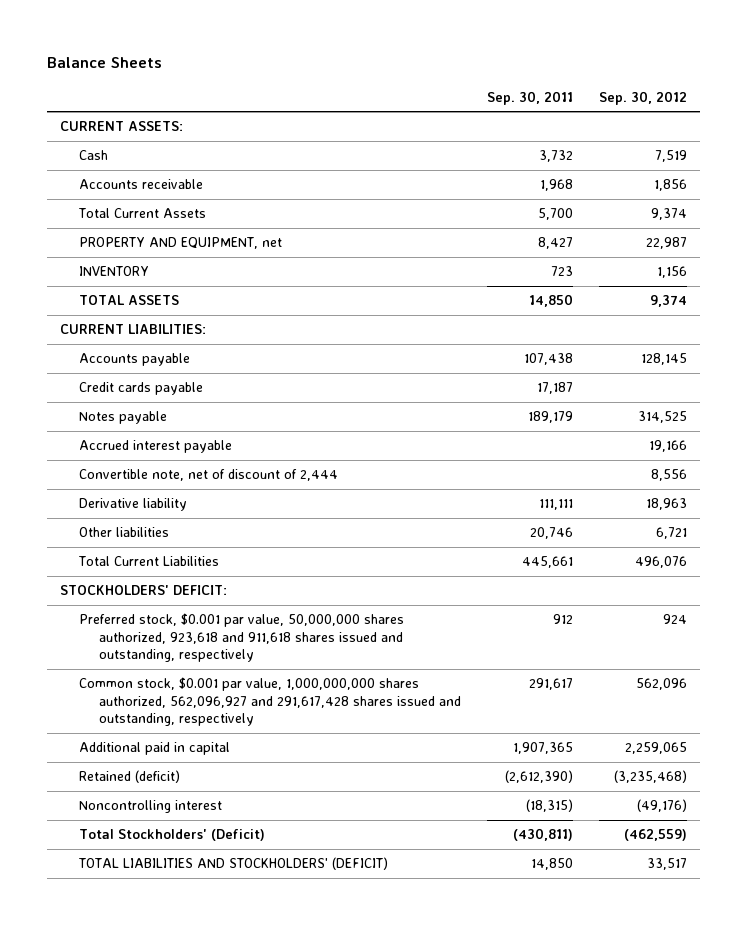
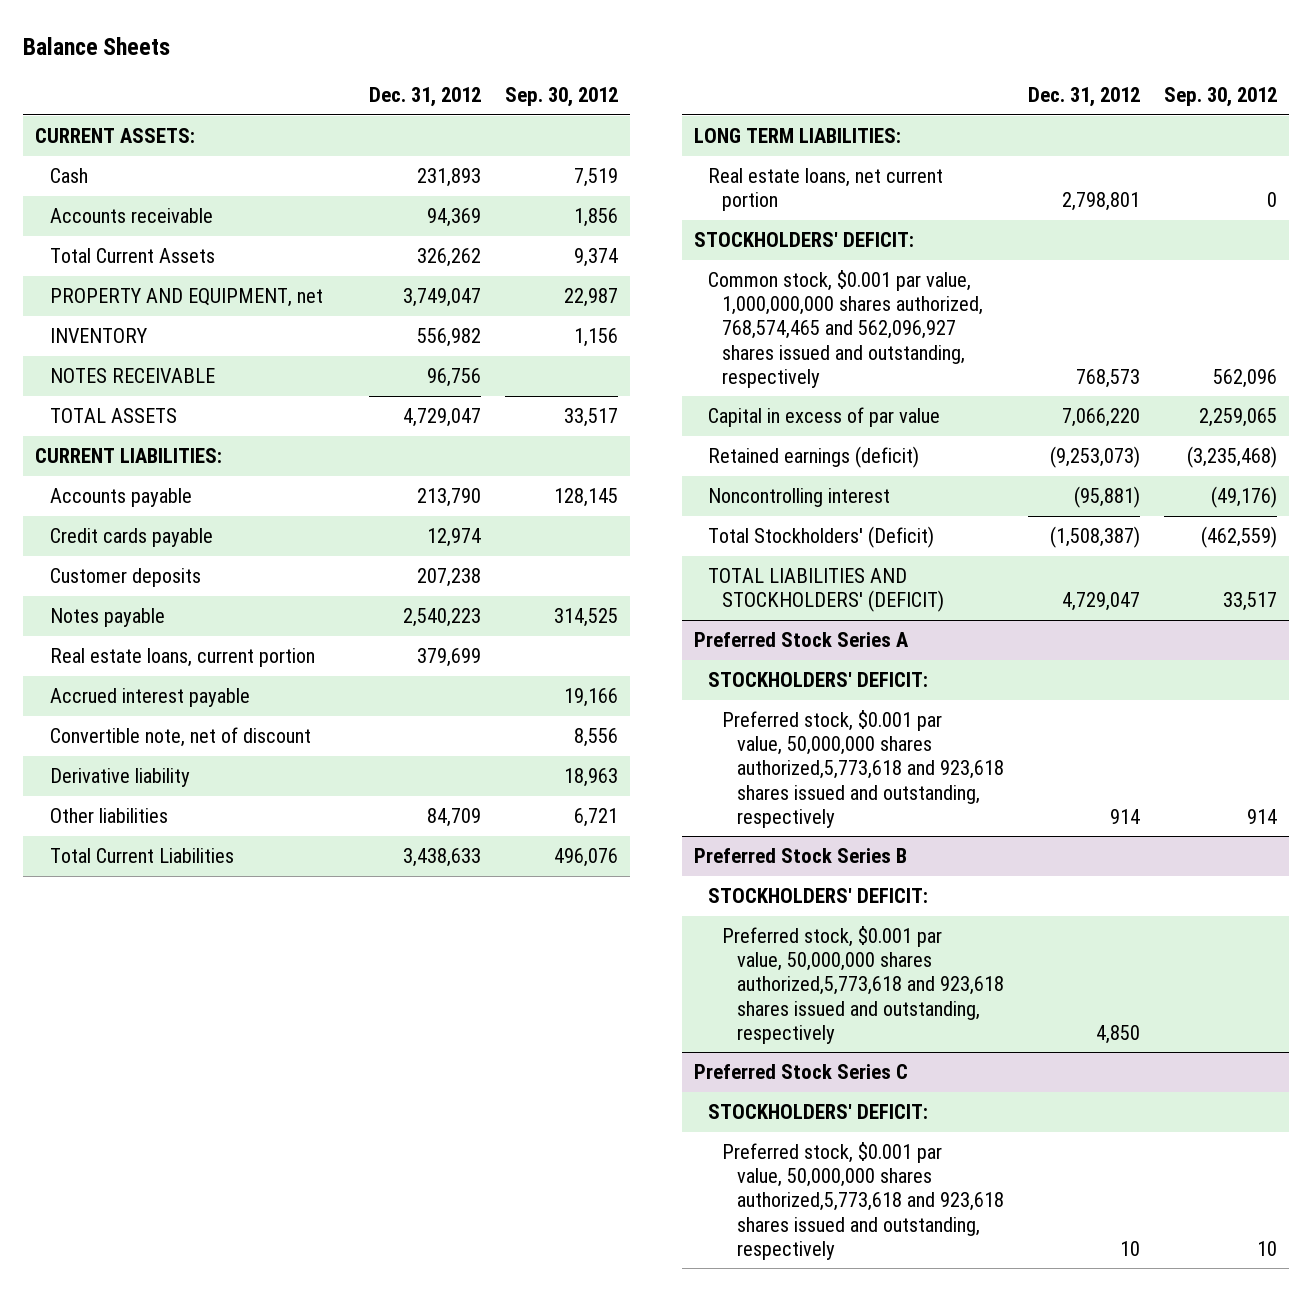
[487,90,574,105] Sep. 30, 2011 -> none
none -> [369,87,482,108] Dec. 31, 2012
none -> [49,368,215,384] NOTES RECEIVABLE
[649,295,687,308] 9,374 -> [564,408,619,428] 33,517
none -> [49,568,201,588] Customer deposits
none -> [49,648,315,668] Real estate loans, current portion
[79,469,339,482] Convertible note, net of discount of 2,444 -> [49,727,311,748] Convertible note, net of discount
none -> [693,128,901,144] LONG TERM LIABILITIES:
none -> [708,168,944,212] Real estate loans, net current portion
[79,613,405,663] Preferred stock, $0.001 par value, 50,000,000 shares authorized, 923,618 and 911,618 shares issued and outstanding, respectively -> none
[79,677,462,727] Common stock, $0.001 par value, 1,000,000,000 shares authorized, 562,096,927 and 291,617,428 shares issued and outstanding, respectively -> [708,270,984,388] Common stock, $0.001 par value, 1,000,000,000 shares authorized, 768,574,465 and 562,096,927 shares issued and outstanding, respectively
[79,742,231,756] Additional paid in capital -> [708,407,941,428] Capital in excess of par value
[79,770,181,784] Retained (deficit) -> [708,446,920,469] Retained earnings (deficit)
none -> [693,632,909,648] Preferred Stock Series A
none -> [708,672,929,688] STOCKHOLDERS' DEFICIT:
none -> [722,710,1004,828] Preferred stock, $0.001 par value, 50,000,000 shares authorized,5,773,618 and 923,618 shares issued and outstanding, respectively
none -> [693,848,907,864] Preferred Stock Series B
none -> [708,888,929,904] STOCKHOLDERS' DEFICIT:
none -> [722,926,1004,1044] Preferred stock, $0.001 par value, 50,000,000 shares authorized,5,773,618 and 923,618 shares issued and outstanding, respectively
none -> [693,1064,908,1080] Preferred Stock Series C
none -> [708,1104,929,1120] STOCKHOLDERS' DEFICIT:
none -> [722,1142,1004,1260] Preferred stock, $0.001 par value, 50,000,000 shares authorized,5,773,618 and 923,618 shares issued and outstanding, respectively

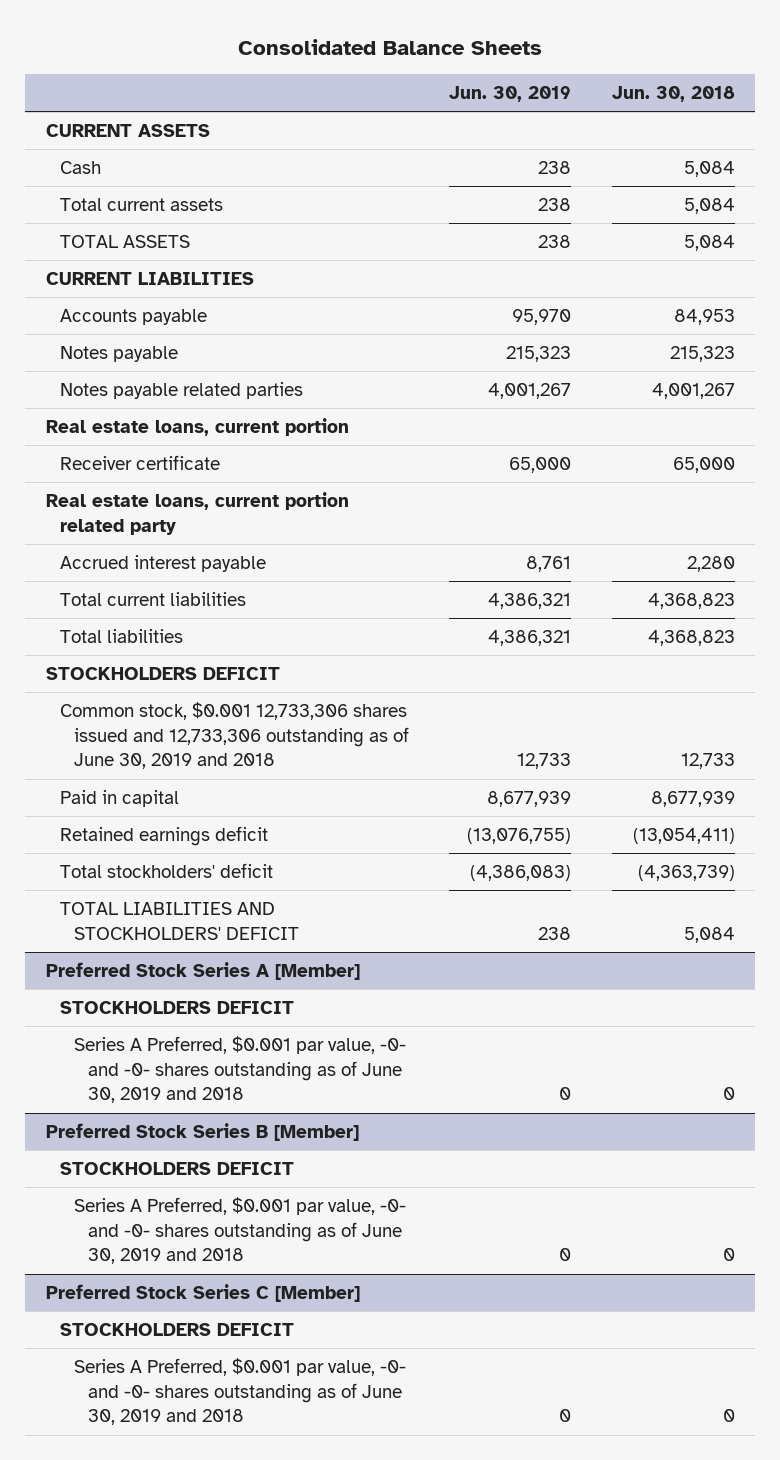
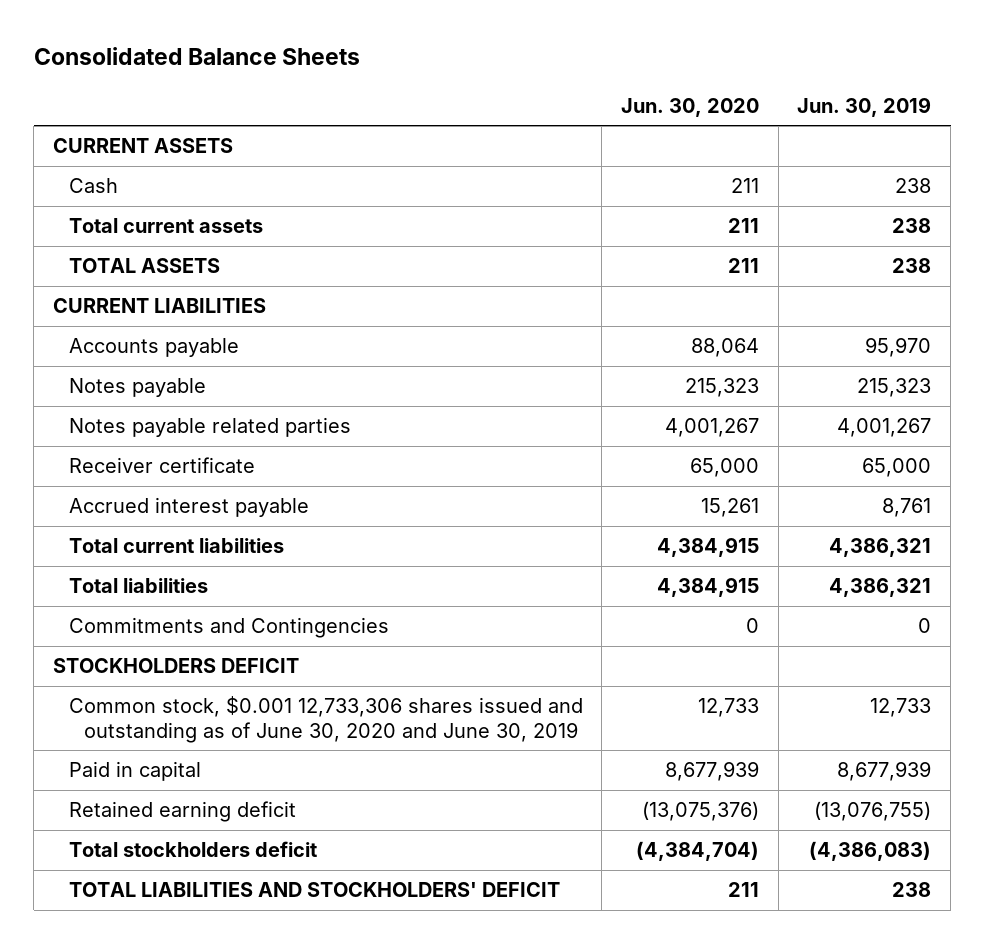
[611,86,735,103] Jun. 30, 2018 -> none
none -> [621,97,760,117] Jun. 30, 2020
[45,418,349,437] Real estate loans, current portion -> none
[45,492,349,535] Real estate loans, current portion related party -> none
none -> [68,617,389,639] Commitments and Contingencies
[59,702,409,770] Common stock, $0.001 12,733,306 shares issued and 12,733,306 outstanding as of June 30, 2019 and 2018 -> [68,696,583,743] Common stock, $0.001 12,733,306 shares issued and outstanding as of June 30, 2020 and June 30, 2019
[59,826,268,847] Retained earnings deficit -> [68,801,296,823] Retained earning deficit
[59,863,273,879] Total stockholders' deficit -> [68,841,317,858] Total stockholders deficit
[45,962,360,981] Preferred Stock Series A [Member] -> none
[59,1001,294,1015] STOCKHOLDERS DEFICIT -> none
[73,1036,406,1104] Series A Preferred, $0.001 par value, -0- and -0- shares outstanding as of June 30, 2019 and 2018 -> none
[45,1123,359,1142] Preferred Stock Series B [Member] -> none
[59,1162,294,1176] STOCKHOLDERS DEFICIT -> none
[73,1197,406,1265] Series A Preferred, $0.001 par value, -0- and -0- shares outstanding as of June 30, 2019 and 2018 -> none
[45,1284,360,1303] Preferred Stock Series C [Member] -> none
[59,1323,294,1337] STOCKHOLDERS DEFICIT -> none
[73,1358,406,1426] Series A Preferred, $0.001 par value, -0- and -0- shares outstanding as of June 30, 2019 and 2018 -> none

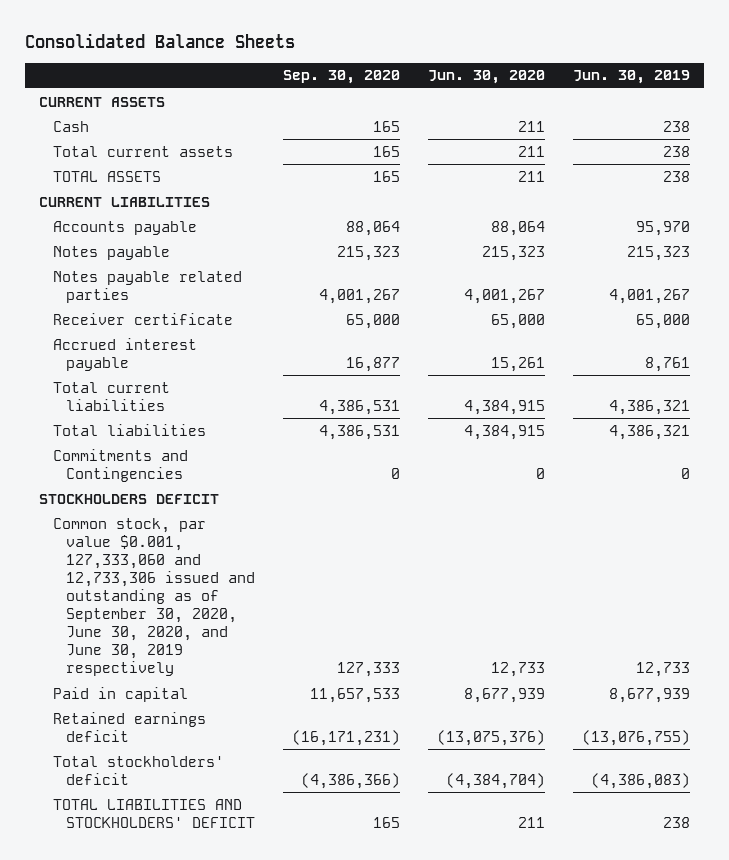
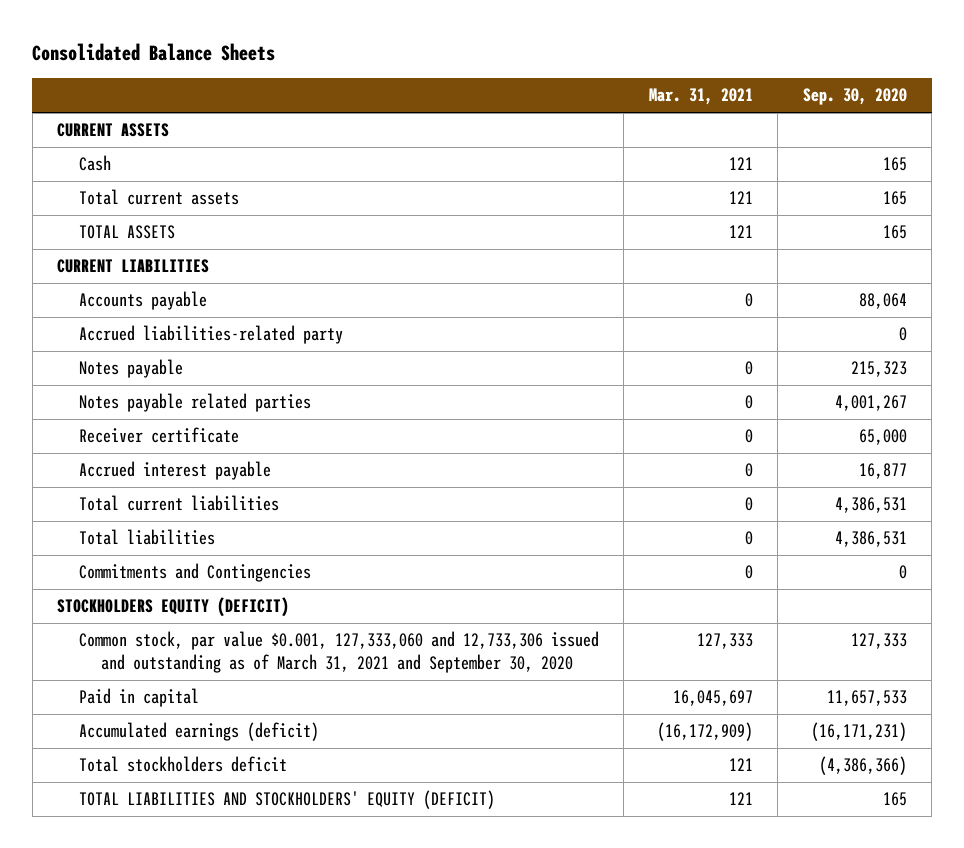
[427,70,545,85] Jun. 30, 2020 -> none
[572,70,690,85] Jun. 30, 2019 -> none
none -> [648,88,753,106] Mar. 31, 2021
none -> [78,325,343,345] Accrued liabilities-related party
[39,493,220,504] STOCKHOLDERS DEFICIT -> [57,597,290,618] STOCKHOLDERS EQUITY (DEFICIT)
[52,517,255,677] Common stock, par value $0.001, 127,333,060 and 12,733,306 issued and outstanding as of September 30, 2020, June 30, 2020, and June 30, 2019 respectively -> [78,631,599,673] Common stock, par value $0.001, 127,333,060 and 12,733,306 issued and outstanding as of March 31, 2021 and September 30, 2020
[52,711,206,742] Retained earnings deficit -> [78,722,319,742] Accumulated earnings (deficit)
[52,755,224,785] Total stockholders' deficit -> [78,756,287,773] Total stockholders deficit
[52,798,255,828] TOTAL LIABILITIES AND STOCKHOLDERS' DEFICIT -> [78,790,495,810] TOTAL LIABILITIES AND STOCKHOLDERS' EQUITY (DEFICIT)

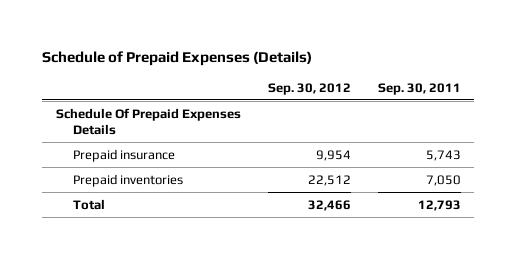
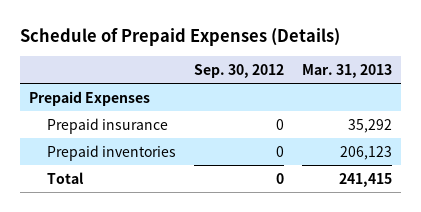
[377,82,461,95] Sep. 30, 2011 -> none
none -> [302,63,393,78] Mar. 31, 2013
[55,107,241,136] Schedule Of Prepaid Expenses Details -> none
none -> [28,90,150,106] Prepaid Expenses
[315,149,351,161] 9,954 -> [276,118,285,130] 0
[307,174,351,186] 22,512 -> [276,145,285,157] 0
[307,199,351,211] 32,466 -> [276,172,285,184] 0

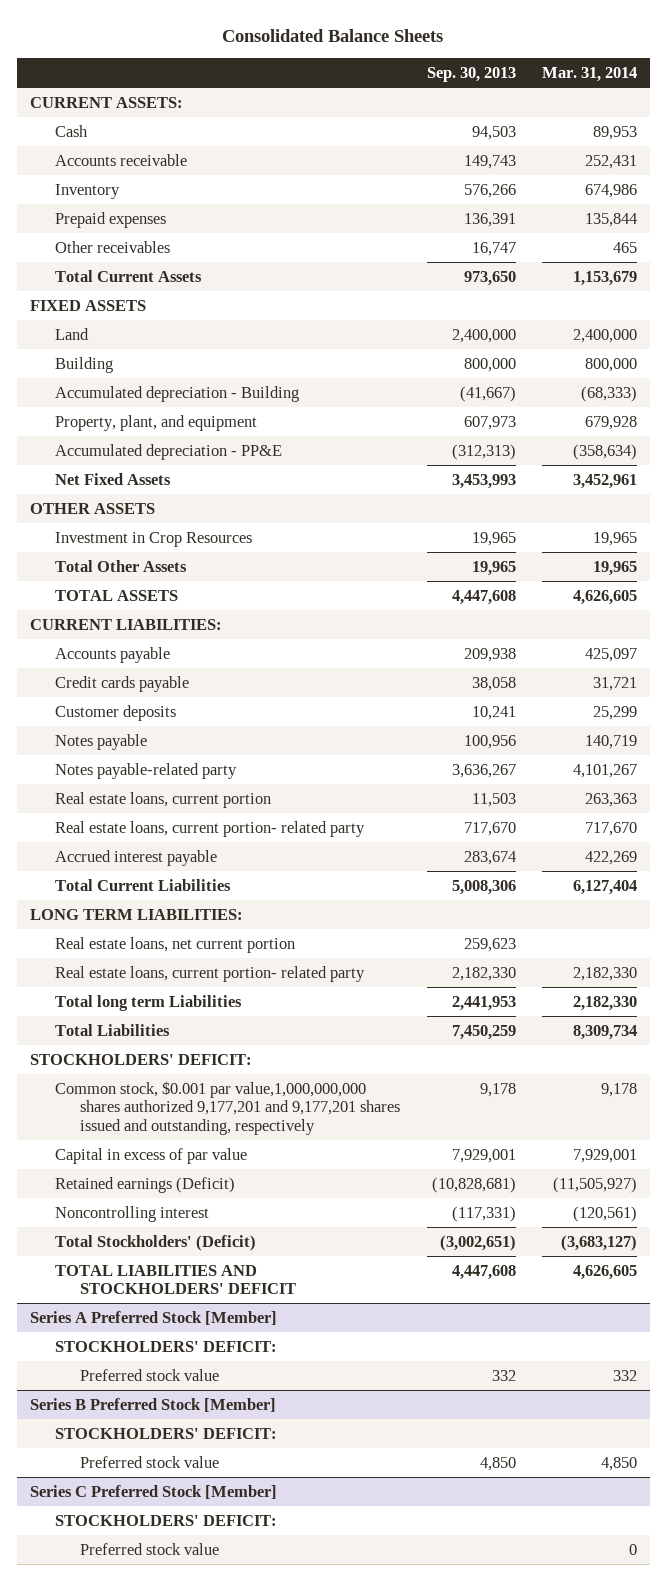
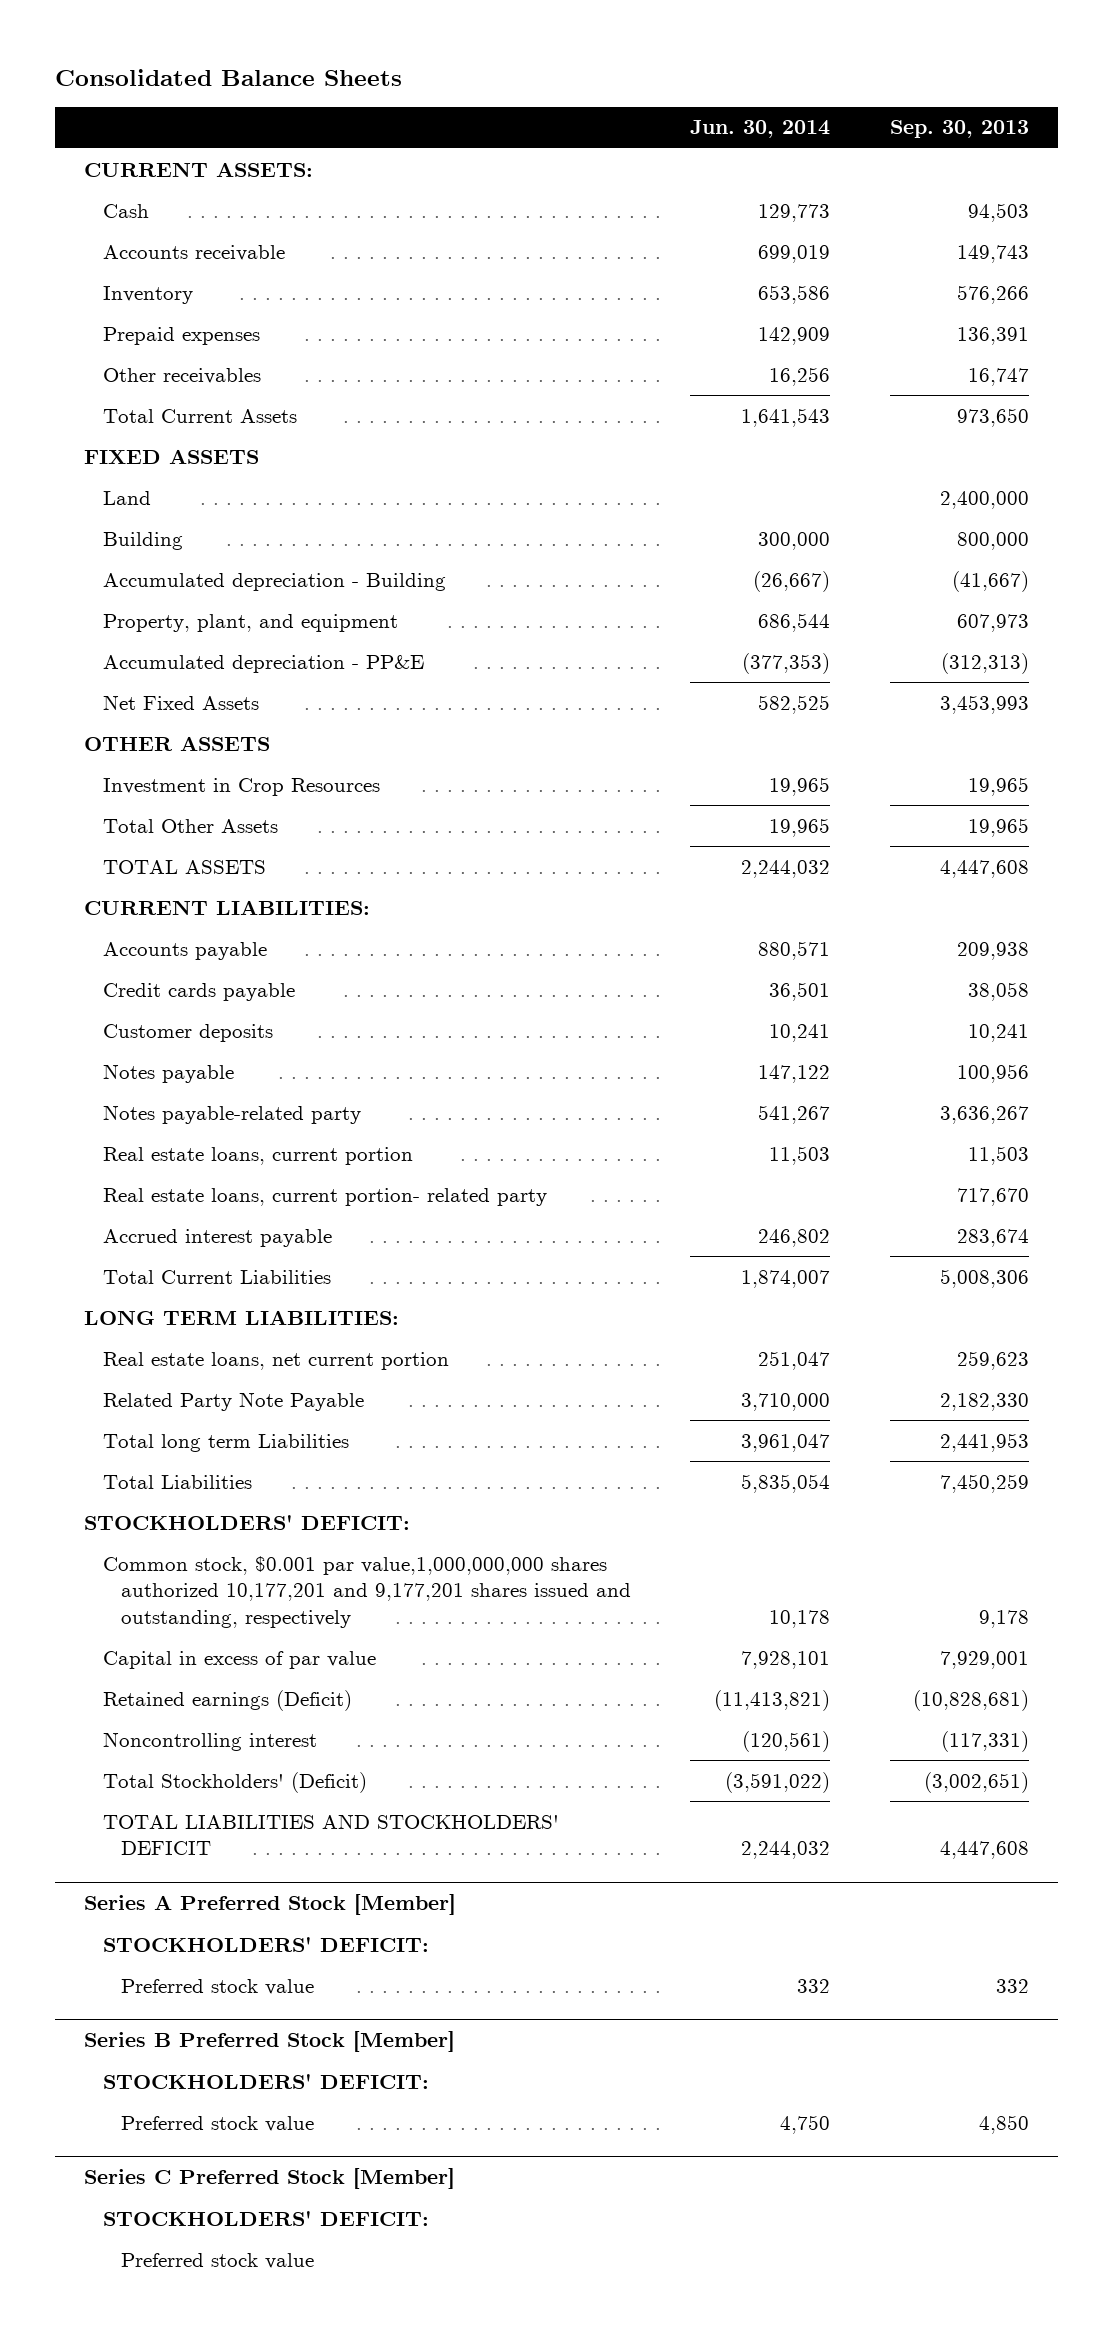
[541,67,637,83] Mar. 31, 2014 -> none
none -> [690,120,831,139] Jun. 30, 2014
[55,965,366,982] Real estate loans, current portion- related party -> [102,1391,364,1411] Related Party Note Payable
[55,1080,401,1136] Common stock, $0.001 par value,1,000,000,000 shares authorized 9,177,201 and 9,177,201 shares issued and outstanding, respectively -> [102,1555,631,1628] Common stock, $0.001 par value,1,000,000,000 shares authorized 10,177,201 and 9,177,201 shares issued and outstanding, respectively

